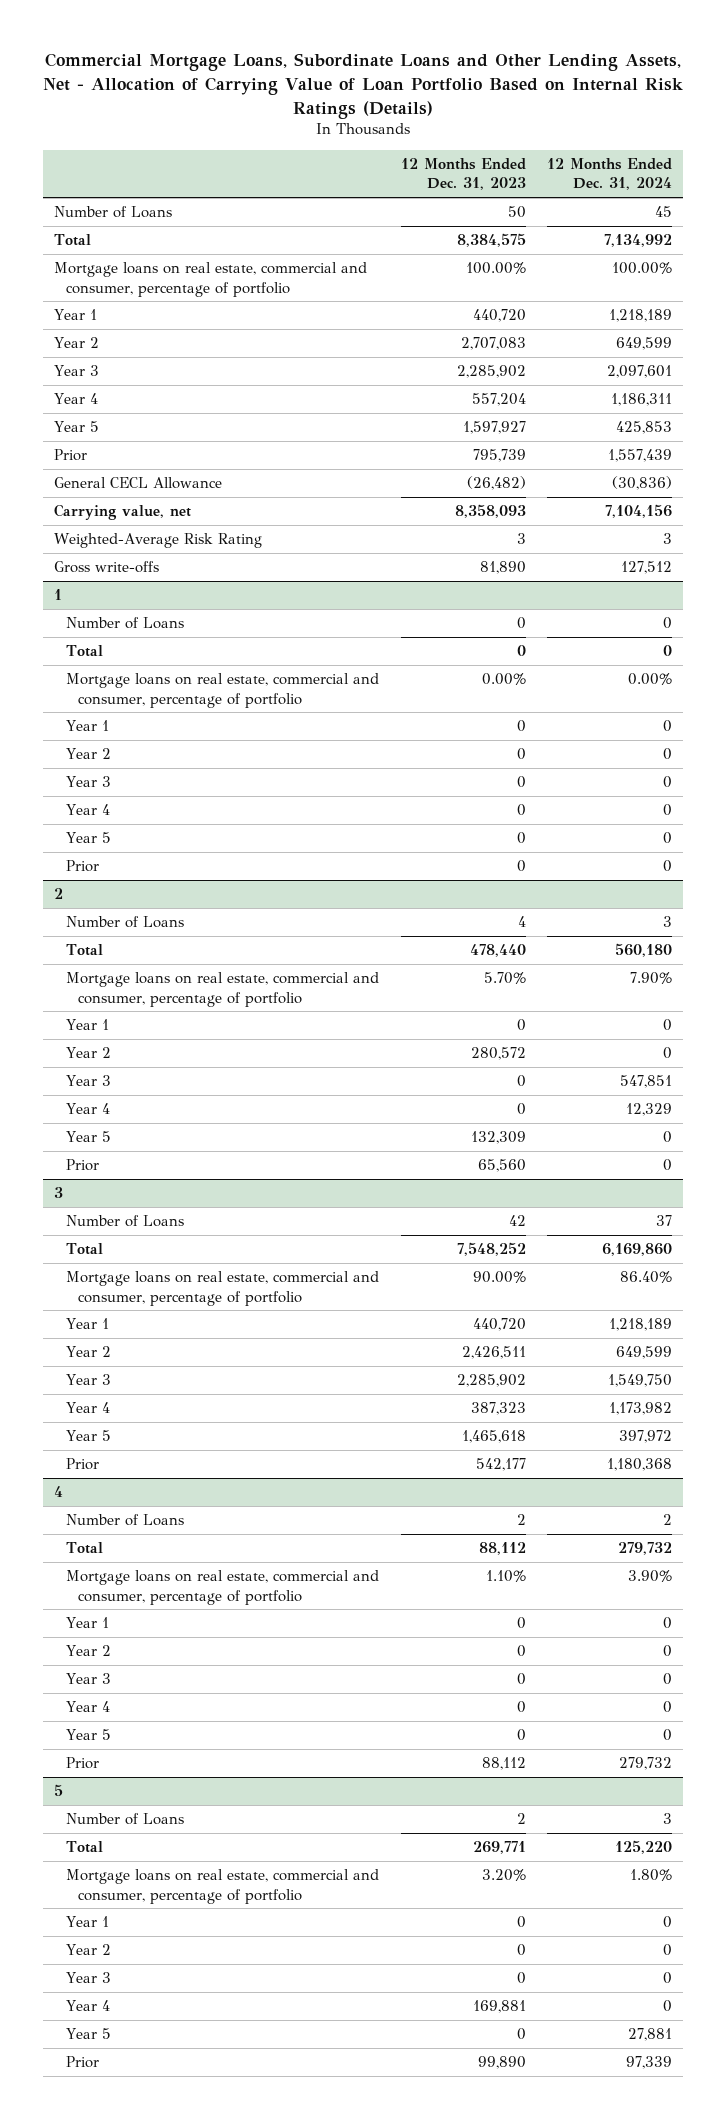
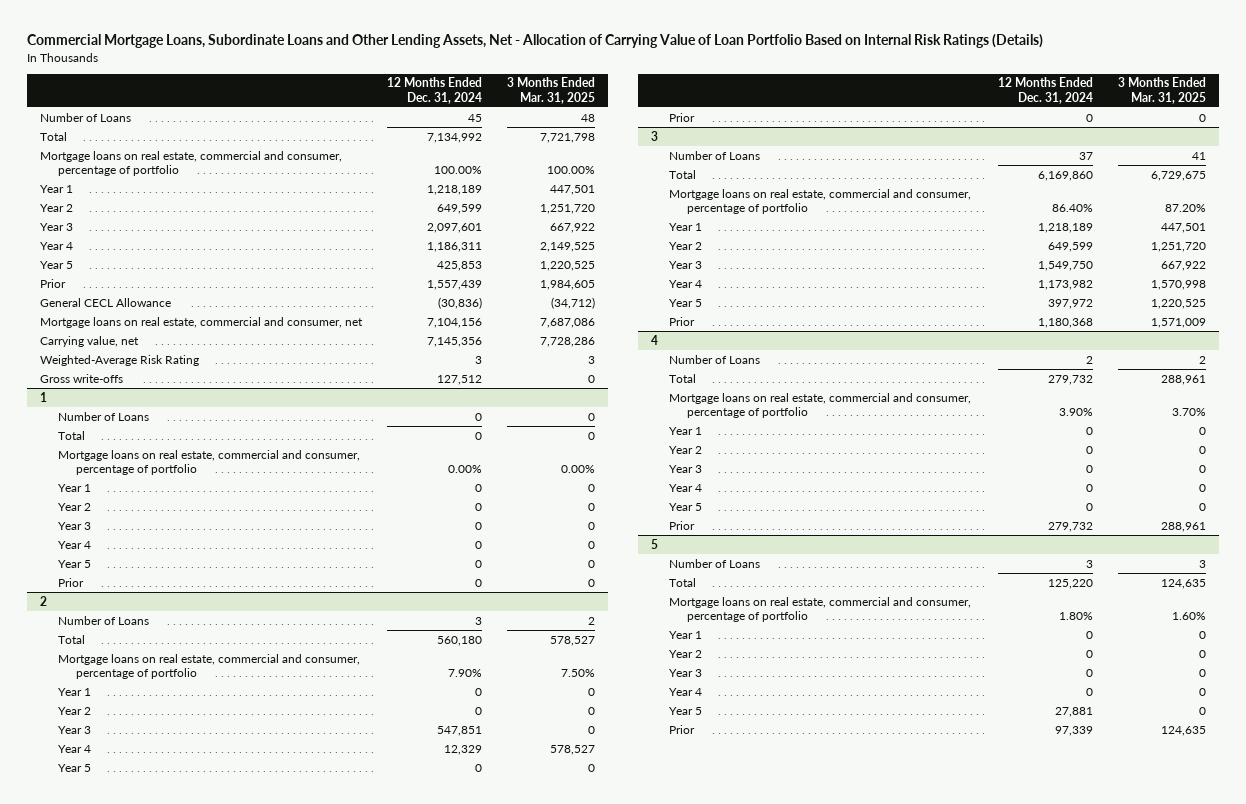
[400,157,526,191] 12 Months Ended Dec. 31, 2023 -> none
none -> [507,77,596,104] 3 Months Ended Mar. 31, 2025
none -> [39,316,363,328] Mortgage loans on real estate, commercial and consumer, net
[605,504,673,519] 7,104,156 -> [426,336,482,347] 7,145,356

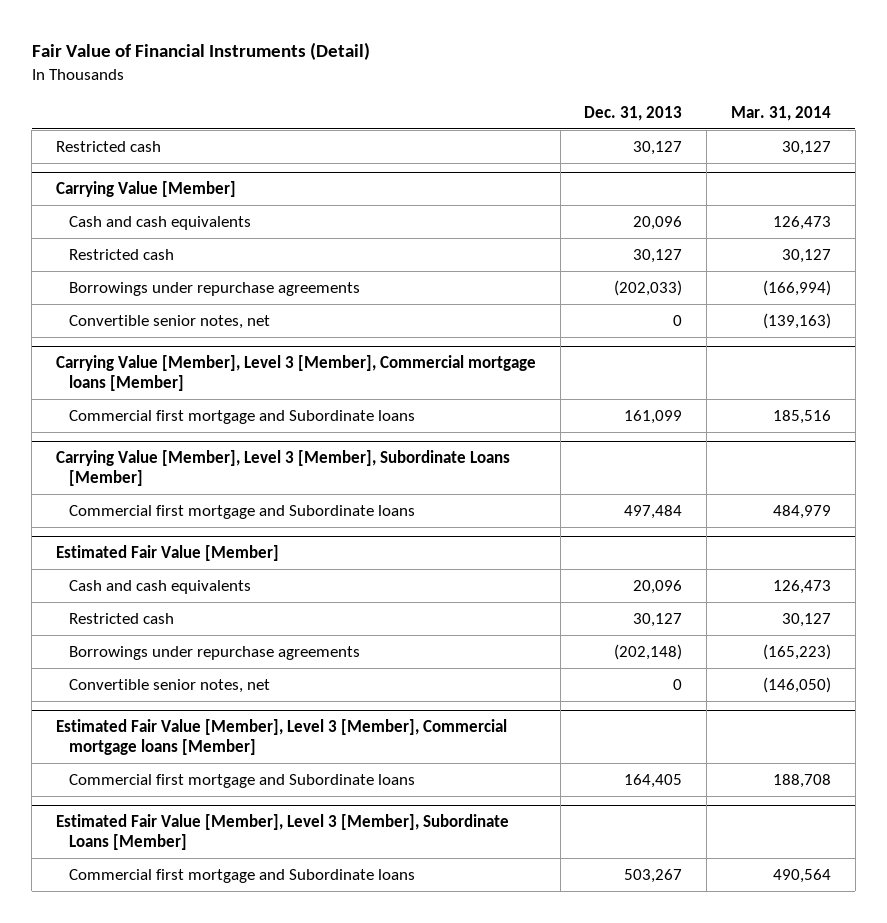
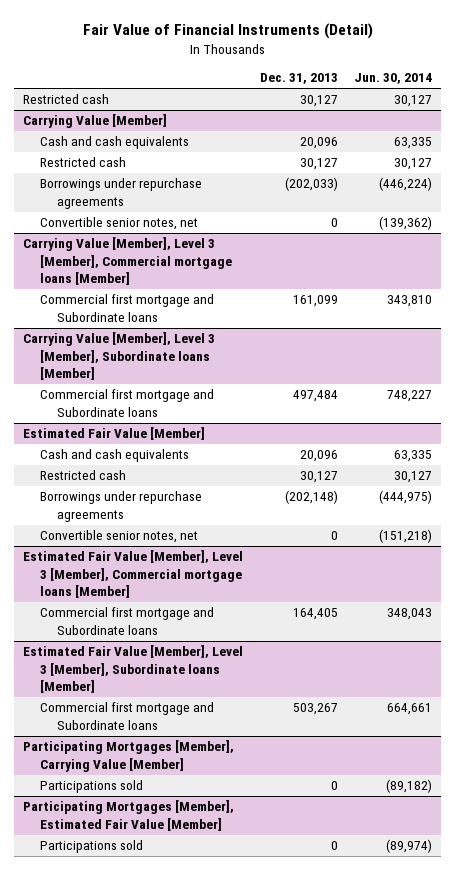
[730,105,831,121] Mar. 31, 2014 -> none
none -> [354,73,433,85] Jun. 30, 2014
[55,450,510,486] Carrying Value [Member], Level 3 [Member], Subordinate Loans [Member] -> [22,332,215,381] Carrying Value [Member], Level 3 [Member], Subordinate loans [Member]
[55,814,509,850] Estimated Fair Value [Member], Level 3 [Member], Subordinate Loans [Member] -> [22,645,243,694] Estimated Fair Value [Member], Level 3 [Member], Subordinate loans [Member]
none -> [22,740,234,772] Participating Mortgages [Member], Carrying Value [Member]
none -> [39,780,143,794] Participations sold
none -> [22,800,234,831] Participating Mortgages [Member], Estimated Fair Value [Member]
none -> [39,840,143,854] Participations sold

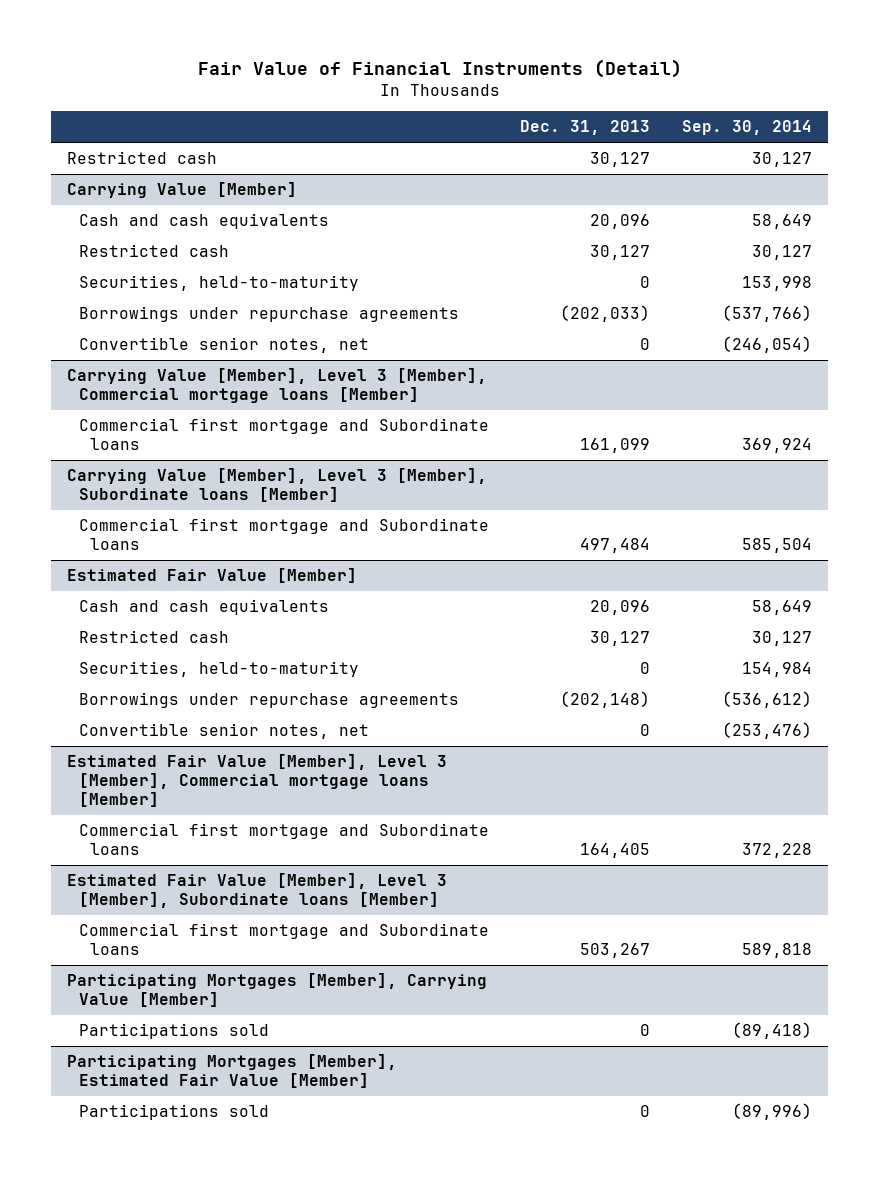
[354,73,433,85] Jun. 30, 2014 -> none
none -> [682,120,813,136] Sep. 30, 2014
none -> [78,275,359,292] Securities, held-to-maturity
none -> [78,661,359,678] Securities, held-to-maturity

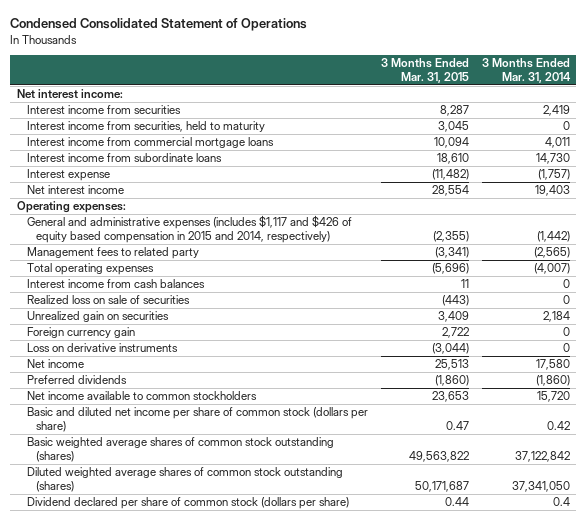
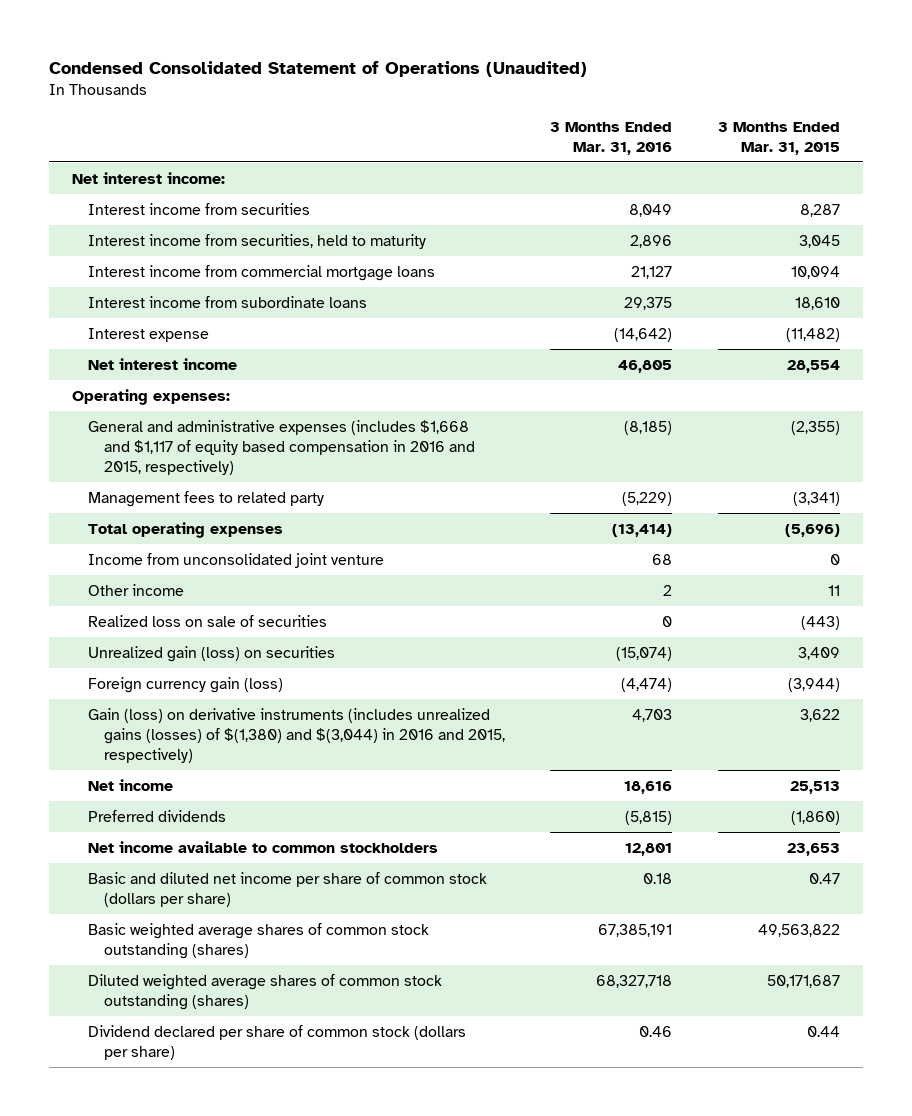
[10,18,308,32] Condensed Consolidated Statement of Operations -> [49,60,588,77] Condensed Consolidated Statement of Operations (Unaudited)
[481,58,571,83] 3 Months Ended Mar. 31, 2014 -> none
none -> [550,121,673,155] 3 Months Ended Mar. 31, 2016
[26,215,352,243] General and administrative expenses (includes $1,117 and $426 of equity based compensation in 2015 and 2014, respectively) -> [87,419,475,476] General and administrative expenses (includes $1,668 and $1,117 of equity based compensation in 2016 and 2015, respectively)
[26,279,205,289] Interest income from cash balances -> none
none -> [87,552,384,568] Income from unconsolidated joint venture
none -> [87,583,184,596] Other income
[26,311,169,323] Unrealized gain on securities -> [87,645,335,662] Unrealized gain (loss) on securities
[26,327,135,339] Foreign currency gain -> [87,676,283,693] Foreign currency gain (loss)
[441,327,469,339] 2,722 -> [788,677,841,692] (3,944)
[26,343,178,353] Loss on derivative instruments -> [87,707,505,764] Gain (loss) on derivative instruments (includes unrealized gains (losses) of $(1,380) and $(3,044) in 2016 and 2015, respectively)
[431,343,469,355] (3,044) -> [800,708,841,722] 3,622

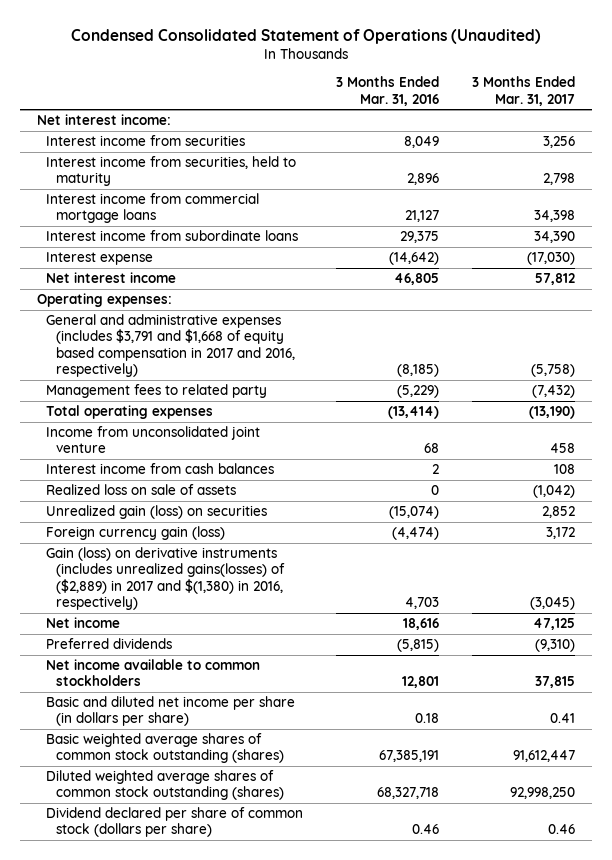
[718,121,841,155] 3 Months Ended Mar. 31, 2015 -> none
none -> [472,76,576,106] 3 Months Ended Mar. 31, 2017
[87,419,475,476] General and administrative expenses (includes $1,668 and $1,117 of equity based compensation in 2016 and 2015, respectively) -> [46,314,296,378] General and administrative expenses (includes $3,791 and $1,668 of equity based compensation in 2017 and 2016, respectively)
[87,583,184,596] Other income -> [46,463,275,475] Interest income from cash balances
[87,614,327,627] Realized loss on sale of securities -> [46,484,237,496] Realized loss on sale of assets
[87,707,505,764] Gain (loss) on derivative instruments (includes unrealized gains (losses) of $(1,380) and $(3,044) in 2016 and 2015, respectively) -> [46,547,286,611] Gain (loss) on derivative instruments (includes unrealized gains(losses) of ($2,889) in 2017 and $(1,380) in 2016, respectively)
[87,871,487,907] Basic and diluted net income per share of common stock (dollars per share) -> [46,696,296,727] Basic and diluted net income per share (in dollars per share)

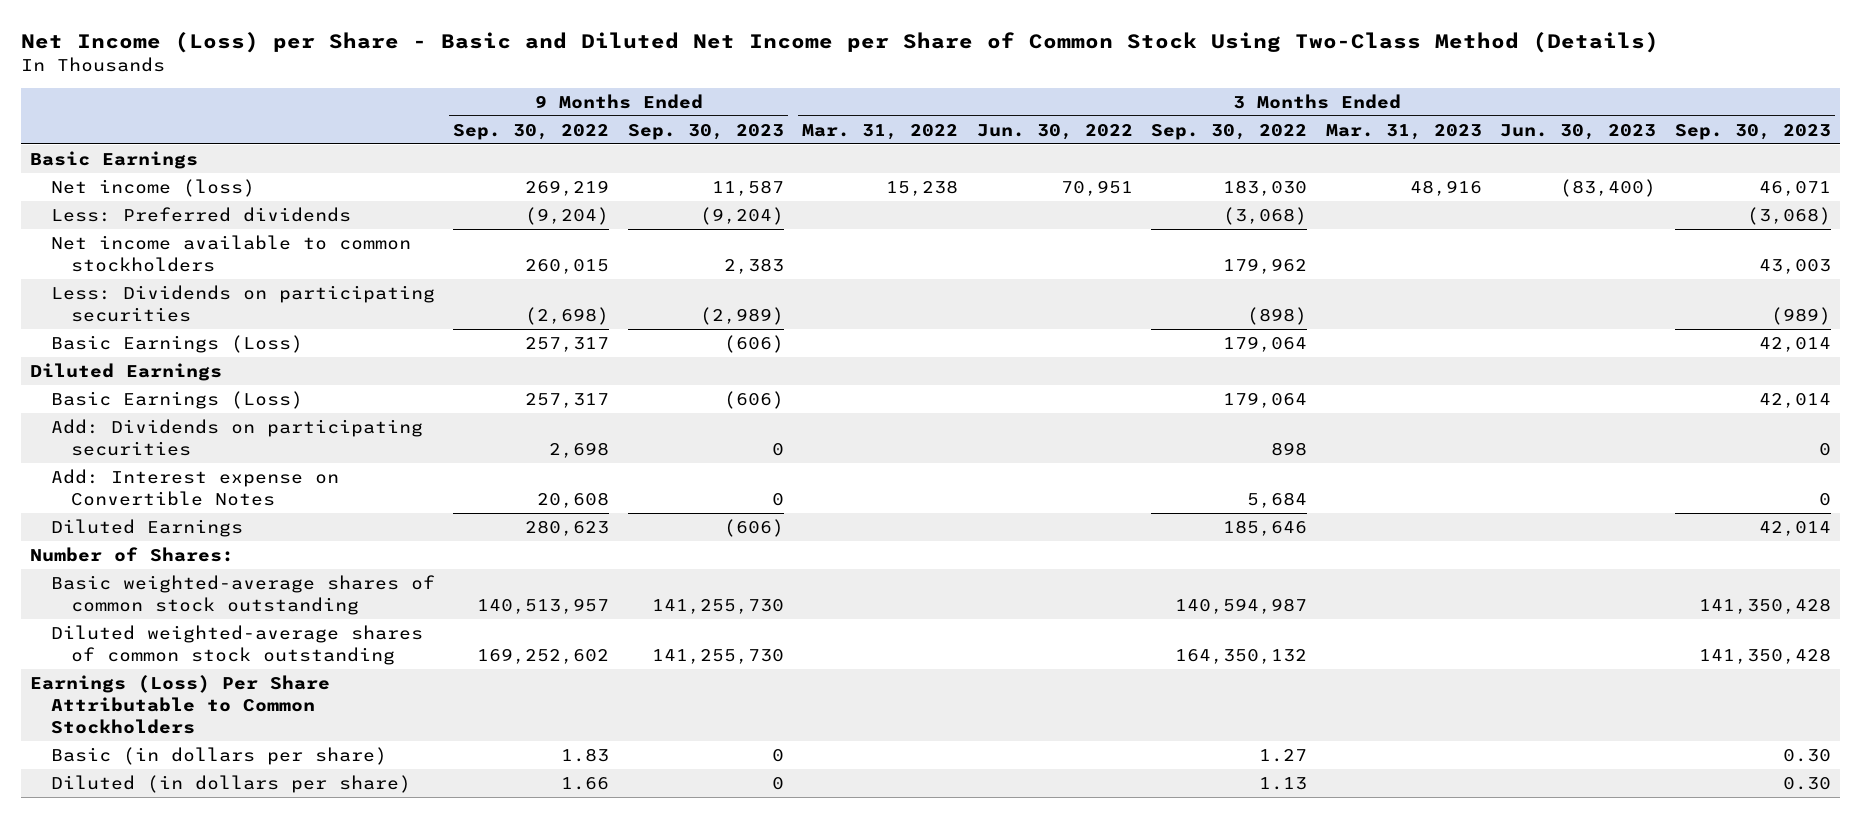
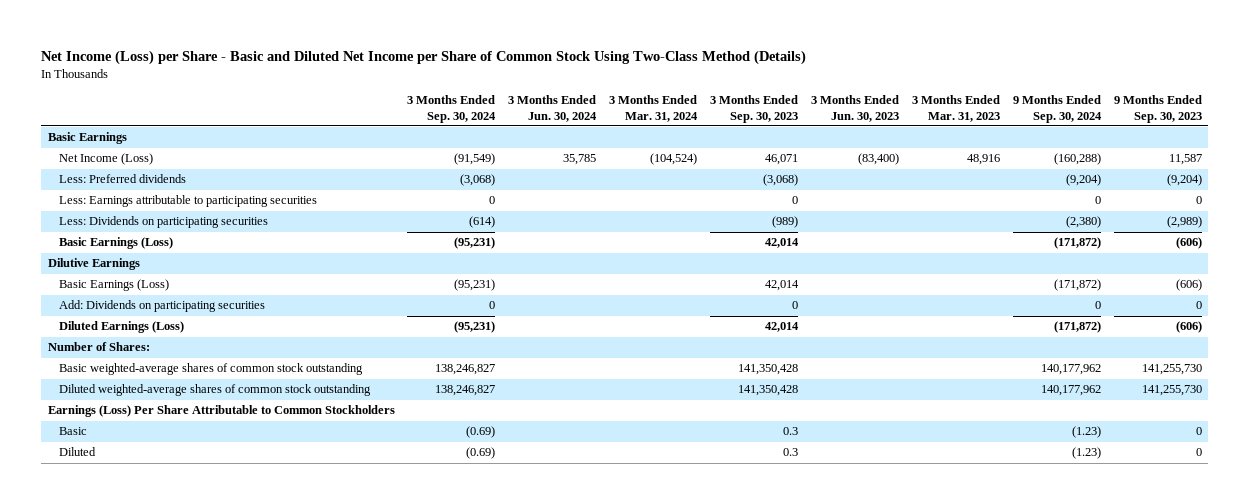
[453,123,610,140] Sep. 30, 2022 -> none
[802,123,959,140] Mar. 31, 2022 -> none
[976,123,1133,140] Jun. 30, 2022 -> none
[1151,123,1308,140] Sep. 30, 2022 -> none
none -> [407,95,497,123] 3 Months Ended Sep. 30, 2024
none -> [508,95,598,122] 3 Months Ended Jun. 30, 2024
none -> [609,95,699,122] 3 Months Ended Mar. 31, 2024
none -> [1012,95,1102,123] 9 Months Ended Sep. 30, 2024
[50,179,255,198] Net income (loss) -> [58,153,153,166] Net Income (Loss)
[50,235,411,272] Net income available to common stockholders -> none
none -> [58,195,317,208] Less: Earnings attributable to participating securities
[30,363,223,382] Diluted Earnings -> [47,258,140,271] Dilutive Earnings
[50,469,339,506] Add: Interest expense on Convertible Notes -> none
[50,519,243,538] Diluted Earnings -> [58,321,184,334] Diluted Earnings (Loss)
[50,747,387,766] Basic (in dollars per share) -> [58,427,87,436] Basic
[1782,749,1831,763] 0.30 -> [783,427,799,436] 0.3
[50,775,411,794] Diluted (in dollars per share) -> [58,447,96,457] Diluted
[1782,777,1831,791] 0.30 -> [783,448,799,457] 0.3

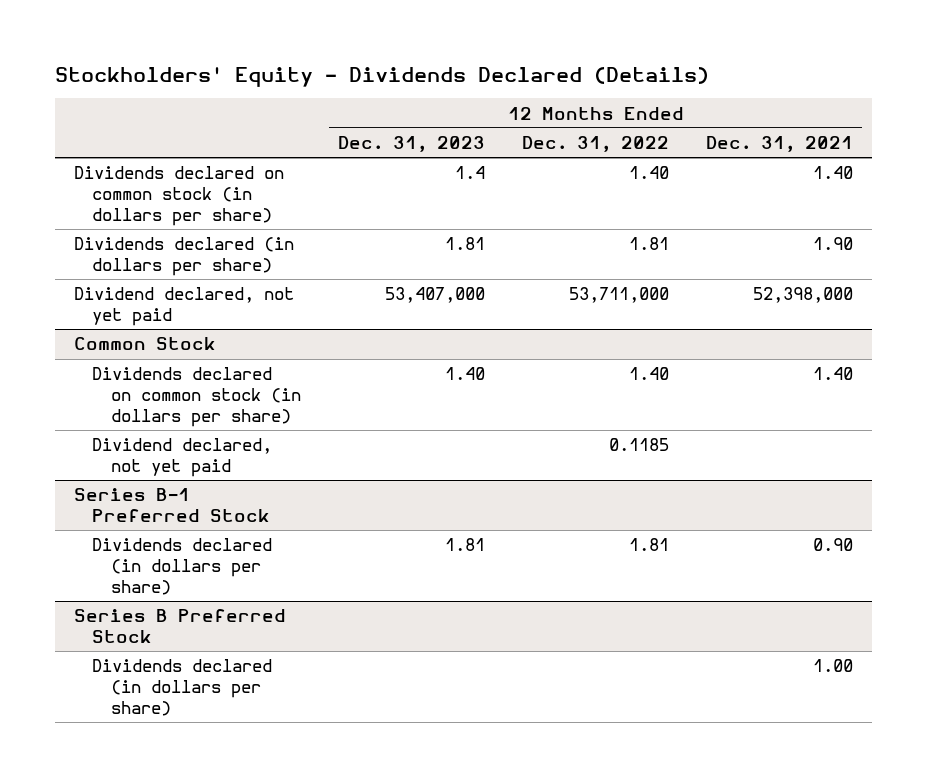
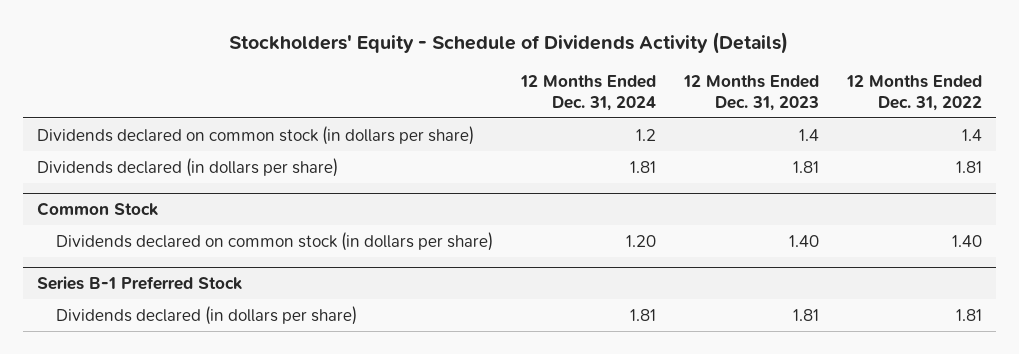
[55,66,710,87] Stockholders' Equity - Dividends Declared (Details) -> [229,31,789,54] Stockholders' Equity - Schedule of Dividends Activity (Details)
[706,136,854,153] Dec. 31, 2021 -> none
none -> [520,74,657,111] 12 Months Ended Dec. 31, 2024
[629,166,670,180] 1.40 -> [962,128,983,141] 1.4
[73,287,294,326] Dividend declared, not yet paid -> none
[92,438,273,477] Dividend declared, not yet paid -> none
[73,609,286,643] Series B Preferred Stock -> none
[92,659,273,716] Dividends declared (in dollars per share) -> none

